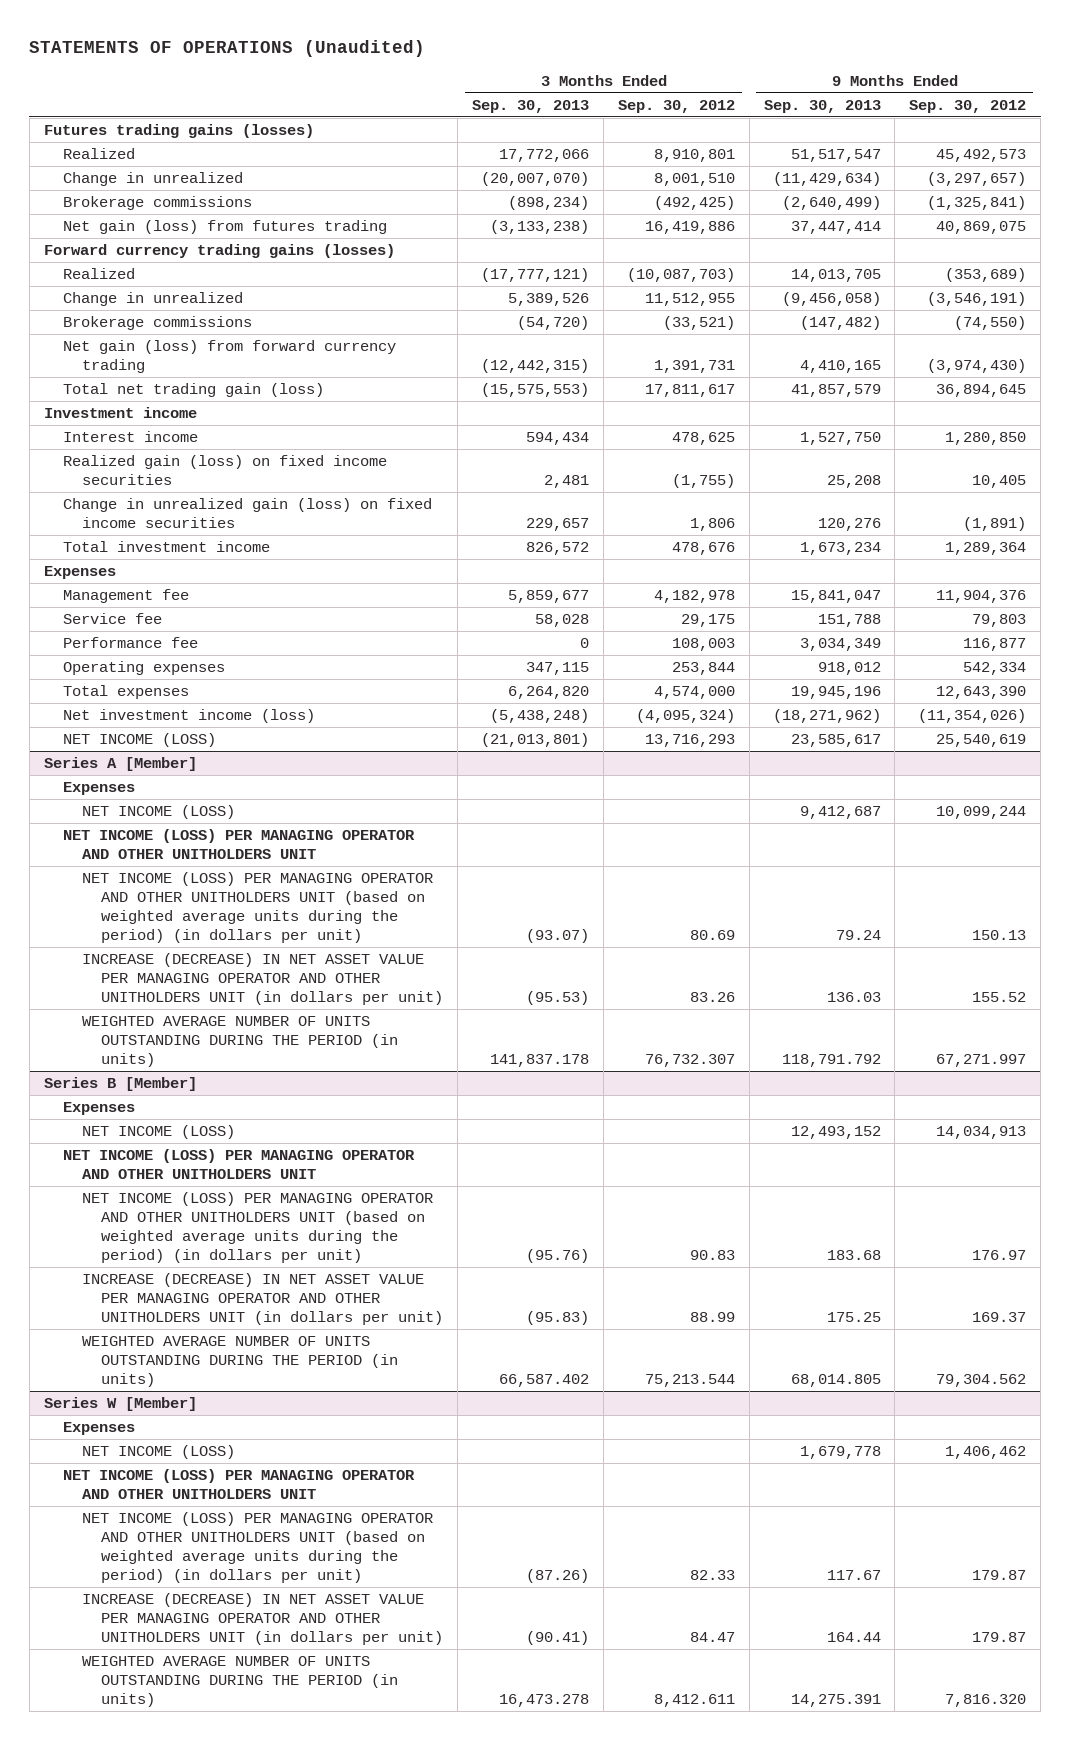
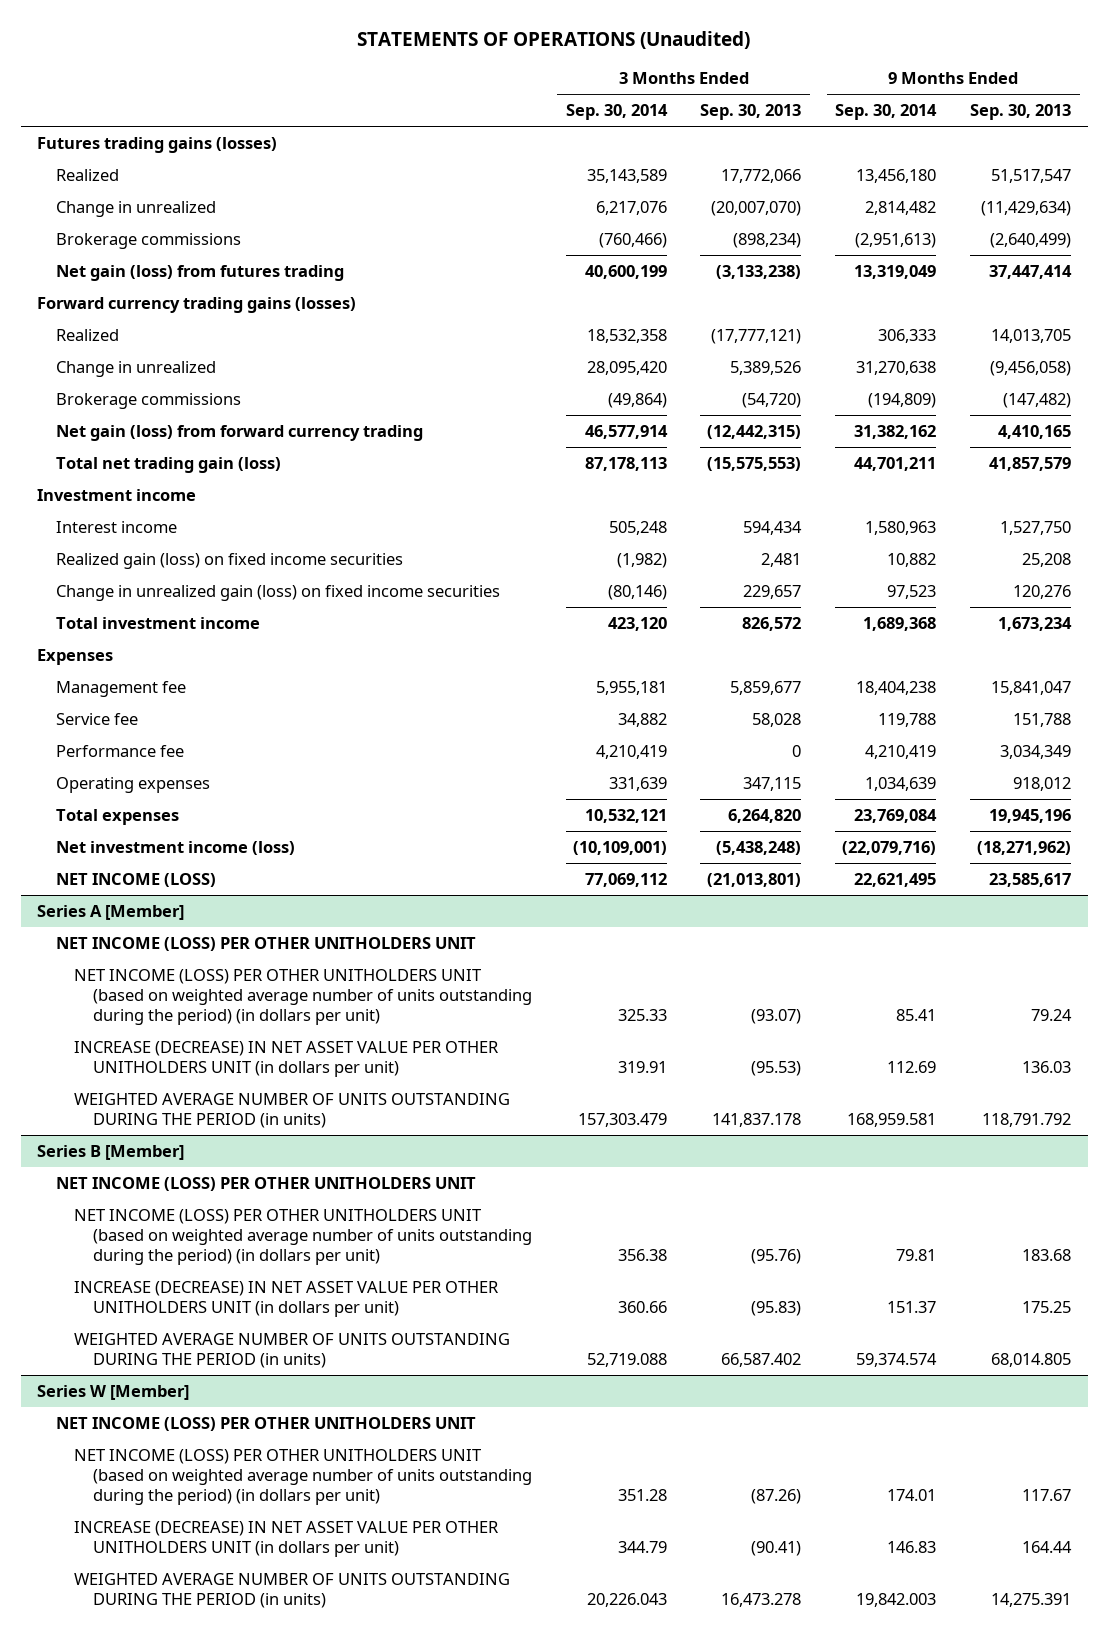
[617,99,735,113] Sep. 30, 2012 -> none
[909,99,1027,113] Sep. 30, 2012 -> none
none -> [565,103,668,120] Sep. 30, 2014
none -> [835,103,938,120] Sep. 30, 2014
[62,782,135,796] Expenses -> none
[82,805,236,820] NET INCOME (LOSS) -> none
[62,829,415,860] NET INCOME (LOSS) PER MANAGING OPERATOR AND OTHER UNITHOLDERS UNIT -> [55,936,476,951] NET INCOME (LOSS) PER OTHER UNITHOLDERS UNIT
[82,872,434,944] NET INCOME (LOSS) PER MANAGING OPERATOR AND OTHER UNITHOLDERS UNIT (based on weighted average units during the period) (in dollars per unit) -> [74,968,532,1026] NET INCOME (LOSS) PER OTHER UNITHOLDERS UNIT (based on weighted average number of units outstanding during the period) (in dollars per unit)
[82,953,444,1006] INCREASE (DECREASE) IN NET ASSET VALUE PER MANAGING OPERATOR AND OTHER UNITHOLDERS UNIT (in dollars per unit) -> [74,1040,500,1078] INCREASE (DECREASE) IN NET ASSET VALUE PER OTHER UNITHOLDERS UNIT (in dollars per unit)
[62,1102,135,1116] Expenses -> none
[82,1125,236,1140] NET INCOME (LOSS) -> none
[62,1149,415,1180] NET INCOME (LOSS) PER MANAGING OPERATOR AND OTHER UNITHOLDERS UNIT -> [55,1176,476,1191] NET INCOME (LOSS) PER OTHER UNITHOLDERS UNIT
[82,1192,434,1264] NET INCOME (LOSS) PER MANAGING OPERATOR AND OTHER UNITHOLDERS UNIT (based on weighted average units during the period) (in dollars per unit) -> [74,1208,532,1266] NET INCOME (LOSS) PER OTHER UNITHOLDERS UNIT (based on weighted average number of units outstanding during the period) (in dollars per unit)
[82,1273,444,1326] INCREASE (DECREASE) IN NET ASSET VALUE PER MANAGING OPERATOR AND OTHER UNITHOLDERS UNIT (in dollars per unit) -> [74,1280,500,1318] INCREASE (DECREASE) IN NET ASSET VALUE PER OTHER UNITHOLDERS UNIT (in dollars per unit)
[62,1422,135,1436] Expenses -> none
[82,1445,236,1460] NET INCOME (LOSS) -> none
[62,1469,415,1500] NET INCOME (LOSS) PER MANAGING OPERATOR AND OTHER UNITHOLDERS UNIT -> [55,1416,476,1431] NET INCOME (LOSS) PER OTHER UNITHOLDERS UNIT
[82,1512,434,1584] NET INCOME (LOSS) PER MANAGING OPERATOR AND OTHER UNITHOLDERS UNIT (based on weighted average units during the period) (in dollars per unit) -> [74,1448,532,1506] NET INCOME (LOSS) PER OTHER UNITHOLDERS UNIT (based on weighted average number of units outstanding during the period) (in dollars per unit)
[82,1593,444,1646] INCREASE (DECREASE) IN NET ASSET VALUE PER MANAGING OPERATOR AND OTHER UNITHOLDERS UNIT (in dollars per unit) -> [74,1520,500,1558] INCREASE (DECREASE) IN NET ASSET VALUE PER OTHER UNITHOLDERS UNIT (in dollars per unit)

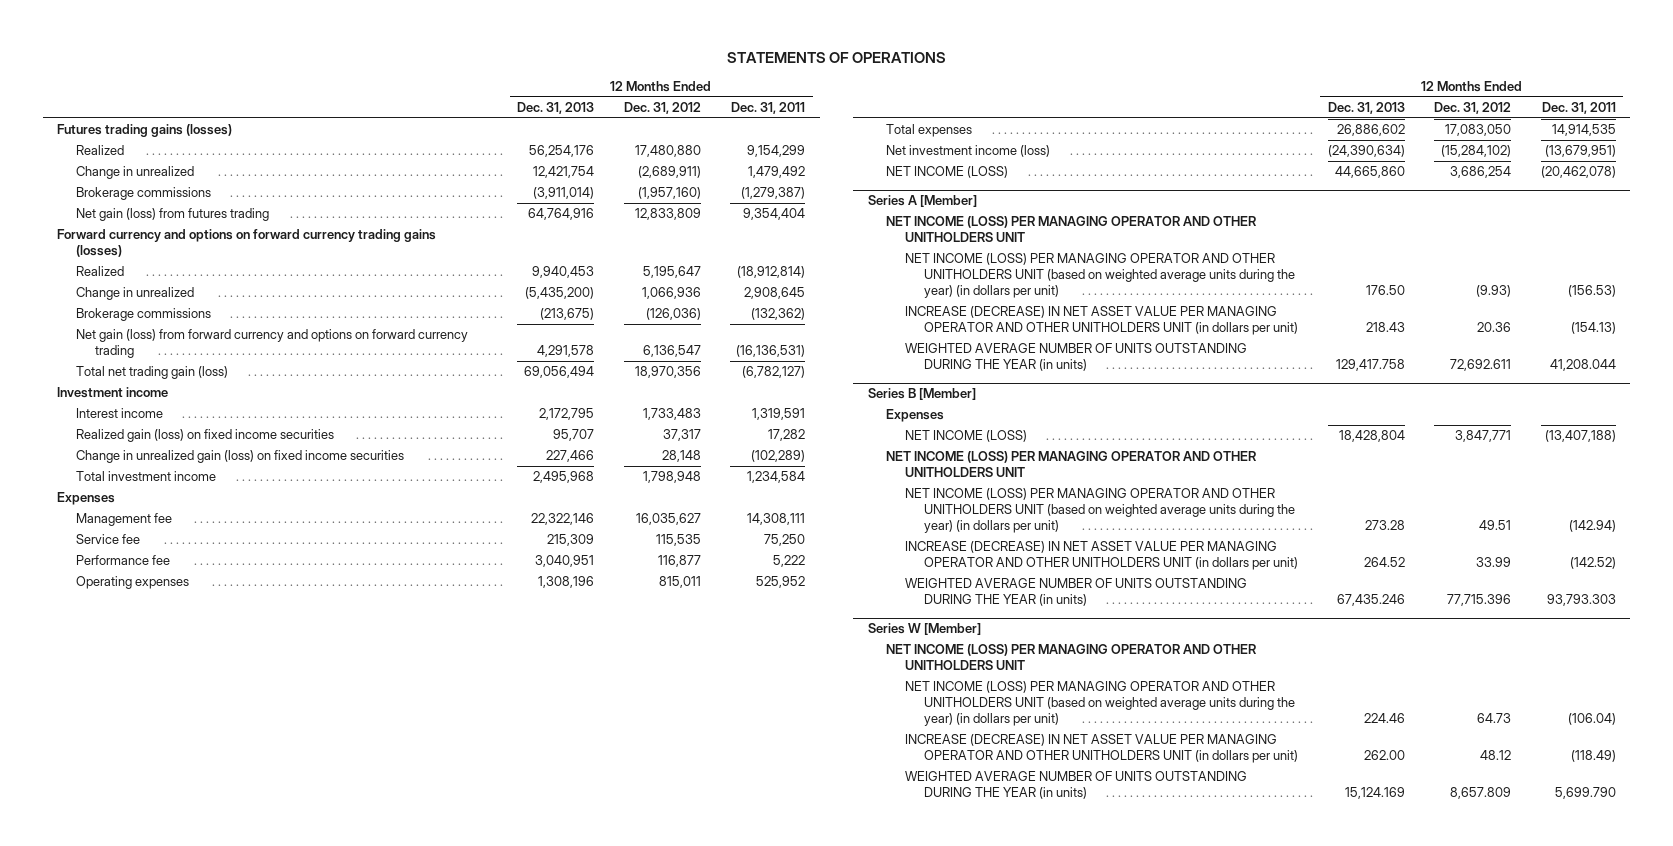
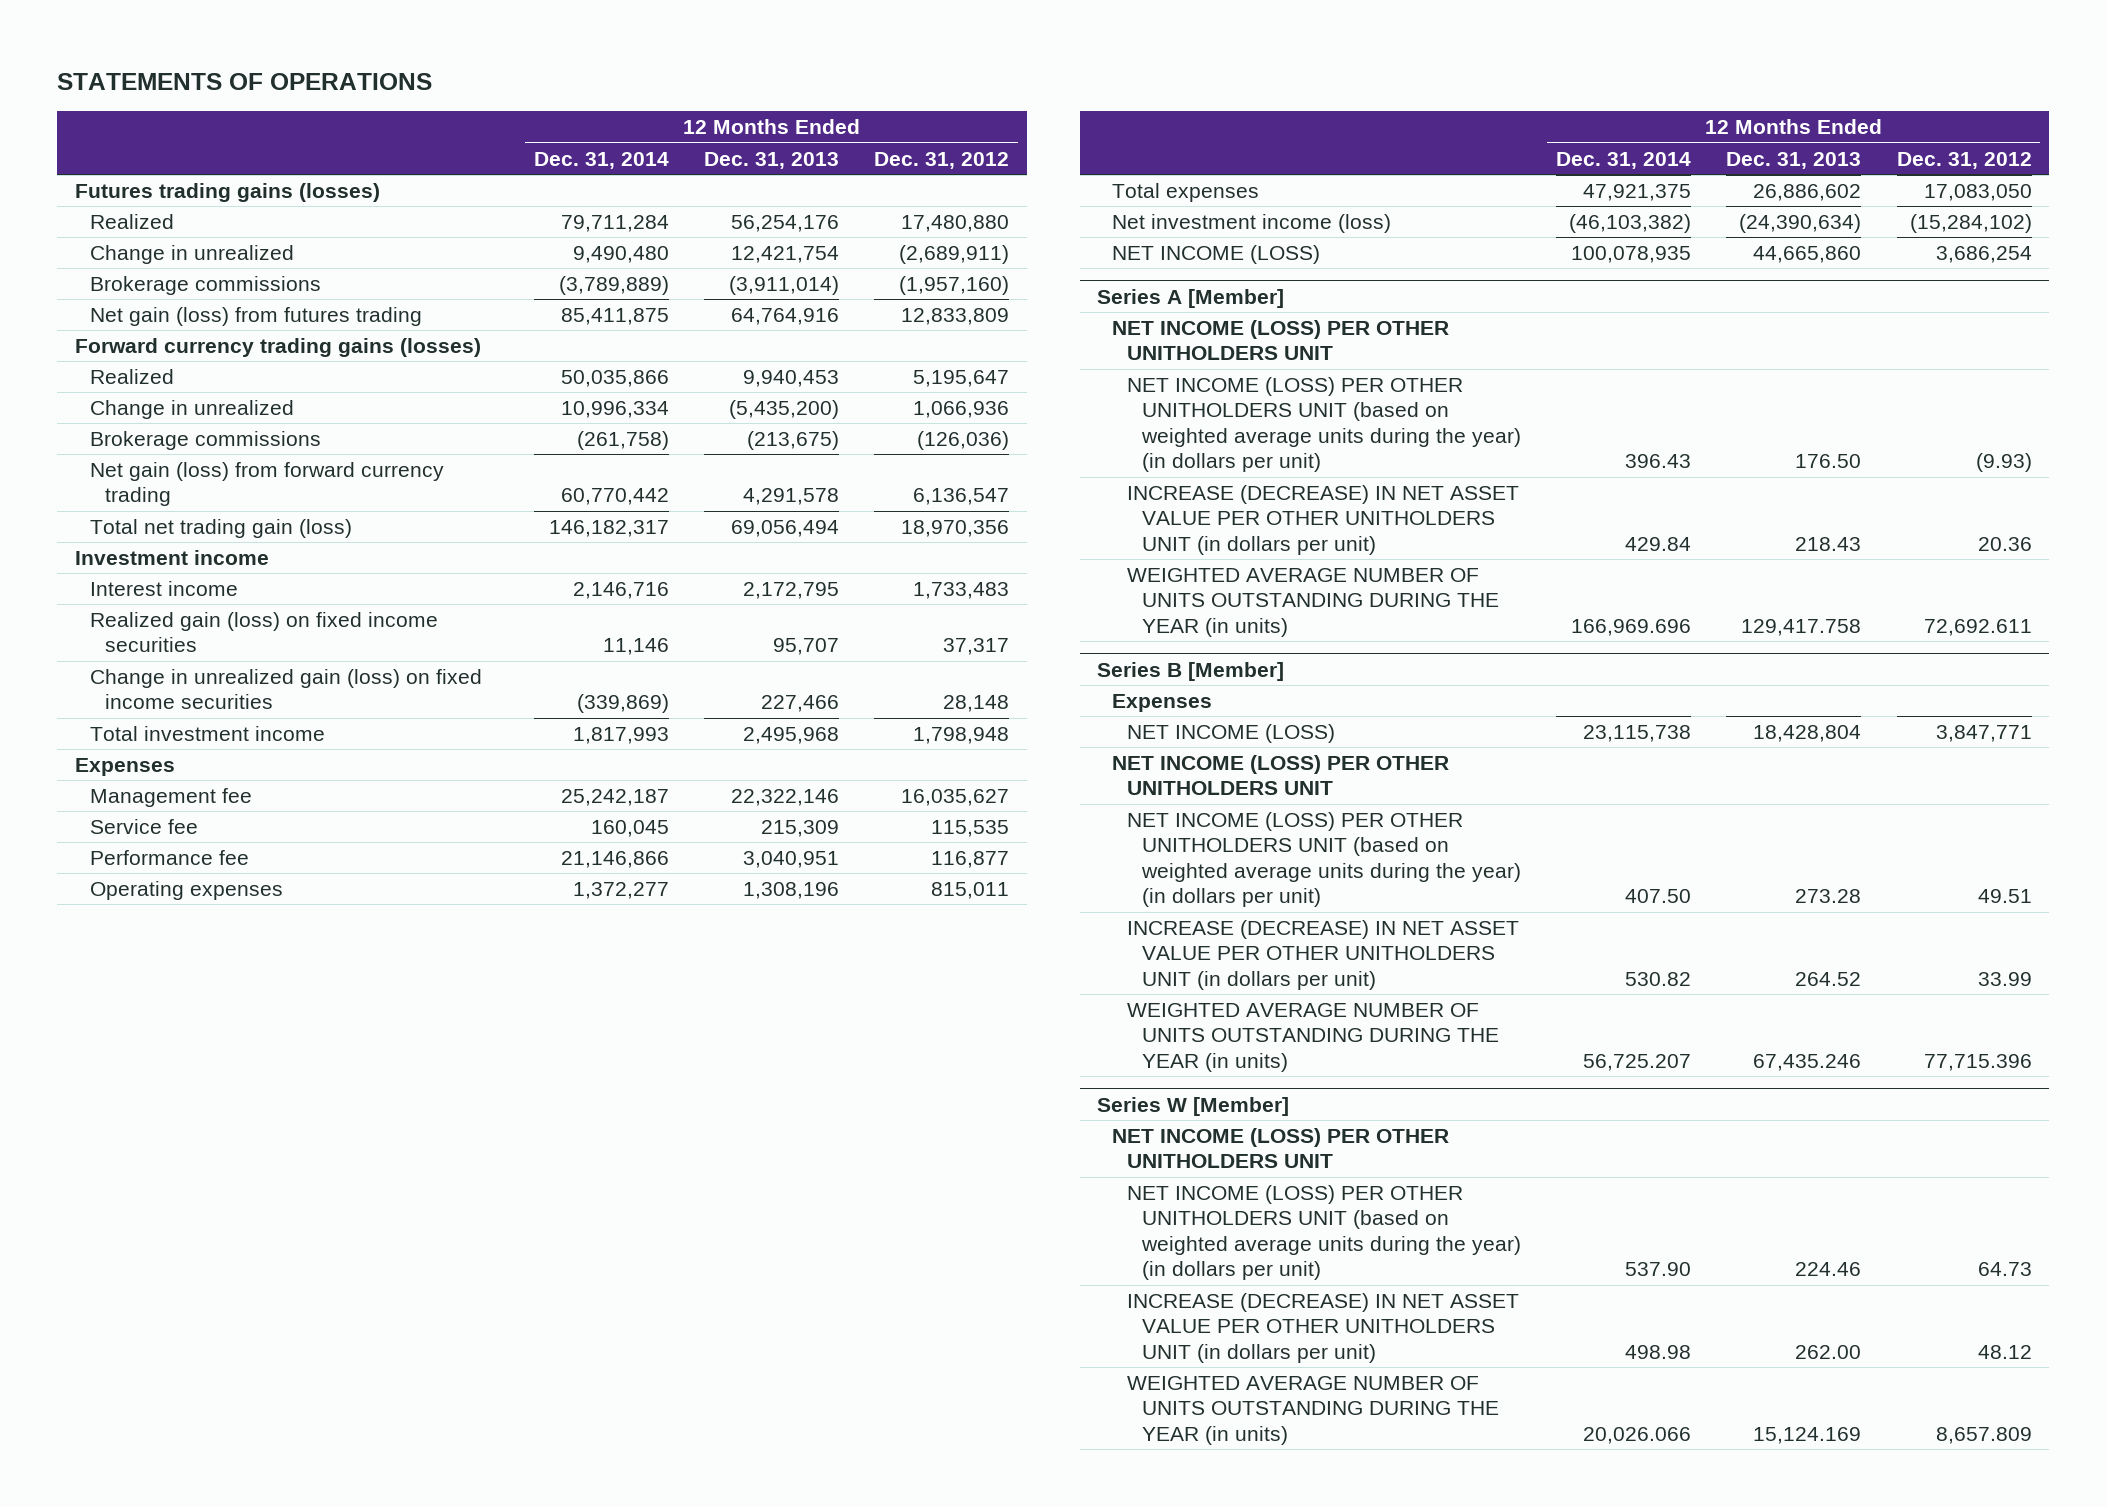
[731,102,806,115] Dec. 31, 2011 -> none
none -> [533,151,669,169] Dec. 31, 2014
[57,229,437,258] Forward currency and options on forward currency trading gains (losses) -> [74,338,481,358] Forward currency trading gains (losses)
[76,329,469,359] Net gain (loss) from forward currency and options on forward currency trading -> [89,462,444,507] Net gain (loss) from forward currency trading
[886,216,1258,243] NET INCOME (LOSS) PER MANAGING OPERATOR AND OTHER UNITHOLDERS UNIT -> [1112,320,1450,361] NET INCOME (LOSS) PER OTHER UNITHOLDERS UNIT
[905,253,1296,299] NET INCOME (LOSS) PER MANAGING OPERATOR AND OTHER UNITHOLDERS UNIT (based on weighted average units during the year) (in dollars per unit) -> [1127,377,1521,473] NET INCOME (LOSS) PER OTHER UNITHOLDERS UNIT (based on weighted average units during the year) (in dollars per unit)
[905,306,1299,336] INCREASE (DECREASE) IN NET ASSET VALUE PER MANAGING OPERATOR AND OTHER UNITHOLDERS UNIT (in dollars per unit) -> [1127,485,1520,555] INCREASE (DECREASE) IN NET ASSET VALUE PER OTHER UNITHOLDERS UNIT (in dollars per unit)
[886,451,1258,478] NET INCOME (LOSS) PER MANAGING OPERATOR AND OTHER UNITHOLDERS UNIT -> [1112,755,1450,796] NET INCOME (LOSS) PER OTHER UNITHOLDERS UNIT
[905,488,1296,534] NET INCOME (LOSS) PER MANAGING OPERATOR AND OTHER UNITHOLDERS UNIT (based on weighted average units during the year) (in dollars per unit) -> [1127,812,1521,908] NET INCOME (LOSS) PER OTHER UNITHOLDERS UNIT (based on weighted average units during the year) (in dollars per unit)
[905,541,1299,571] INCREASE (DECREASE) IN NET ASSET VALUE PER MANAGING OPERATOR AND OTHER UNITHOLDERS UNIT (in dollars per unit) -> [1127,920,1520,990] INCREASE (DECREASE) IN NET ASSET VALUE PER OTHER UNITHOLDERS UNIT (in dollars per unit)
[886,644,1258,671] NET INCOME (LOSS) PER MANAGING OPERATOR AND OTHER UNITHOLDERS UNIT -> [1112,1128,1450,1169] NET INCOME (LOSS) PER OTHER UNITHOLDERS UNIT
[905,681,1296,727] NET INCOME (LOSS) PER MANAGING OPERATOR AND OTHER UNITHOLDERS UNIT (based on weighted average units during the year) (in dollars per unit) -> [1127,1185,1521,1281] NET INCOME (LOSS) PER OTHER UNITHOLDERS UNIT (based on weighted average units during the year) (in dollars per unit)
[905,734,1299,764] INCREASE (DECREASE) IN NET ASSET VALUE PER MANAGING OPERATOR AND OTHER UNITHOLDERS UNIT (in dollars per unit) -> [1127,1293,1520,1363] INCREASE (DECREASE) IN NET ASSET VALUE PER OTHER UNITHOLDERS UNIT (in dollars per unit)

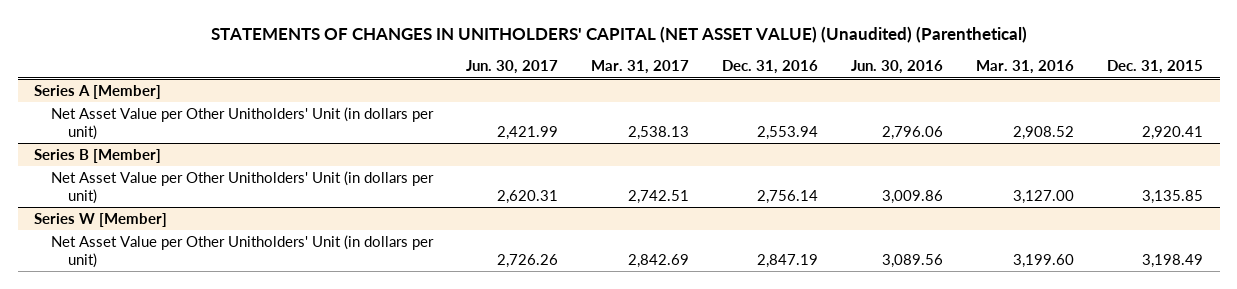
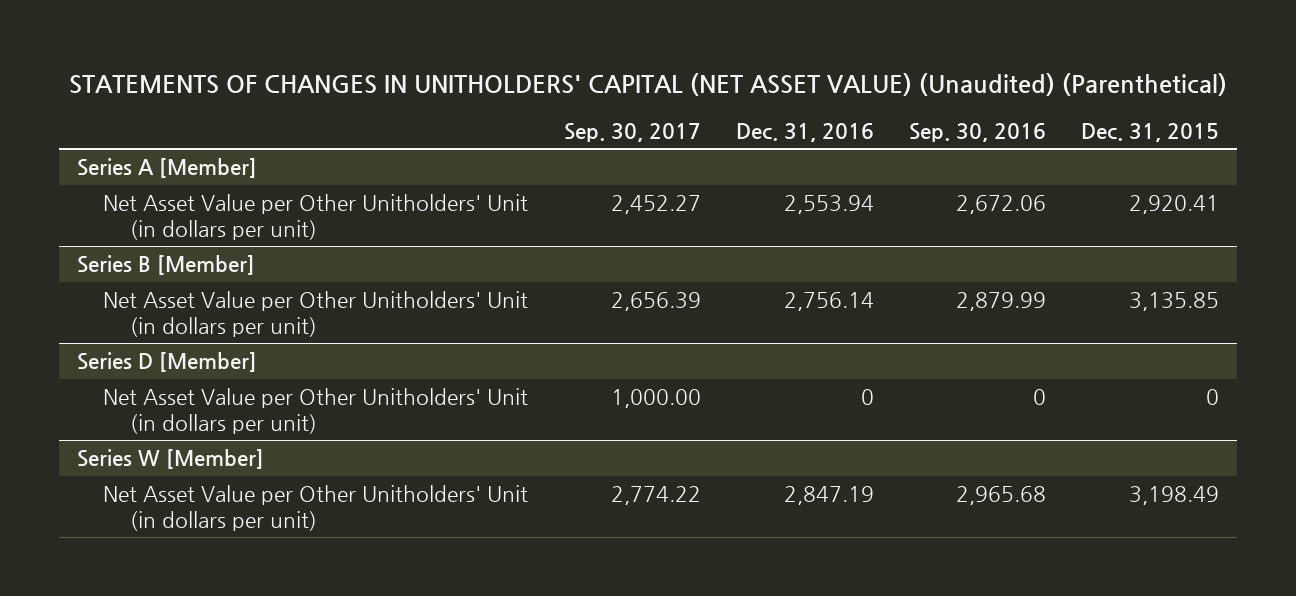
[466,60,559,75] Jun. 30, 2017 -> none
[591,60,690,75] Mar. 31, 2017 -> none
[851,60,944,75] Jun. 30, 2016 -> none
[976,60,1075,75] Mar. 31, 2016 -> none
none -> [563,123,701,143] Sep. 30, 2017
none -> [909,123,1047,143] Sep. 30, 2016
none -> [77,352,258,373] Series D [Member]
none -> [103,388,529,434] Net Asset Value per Other Unitholders' Unit (in dollars per unit)

